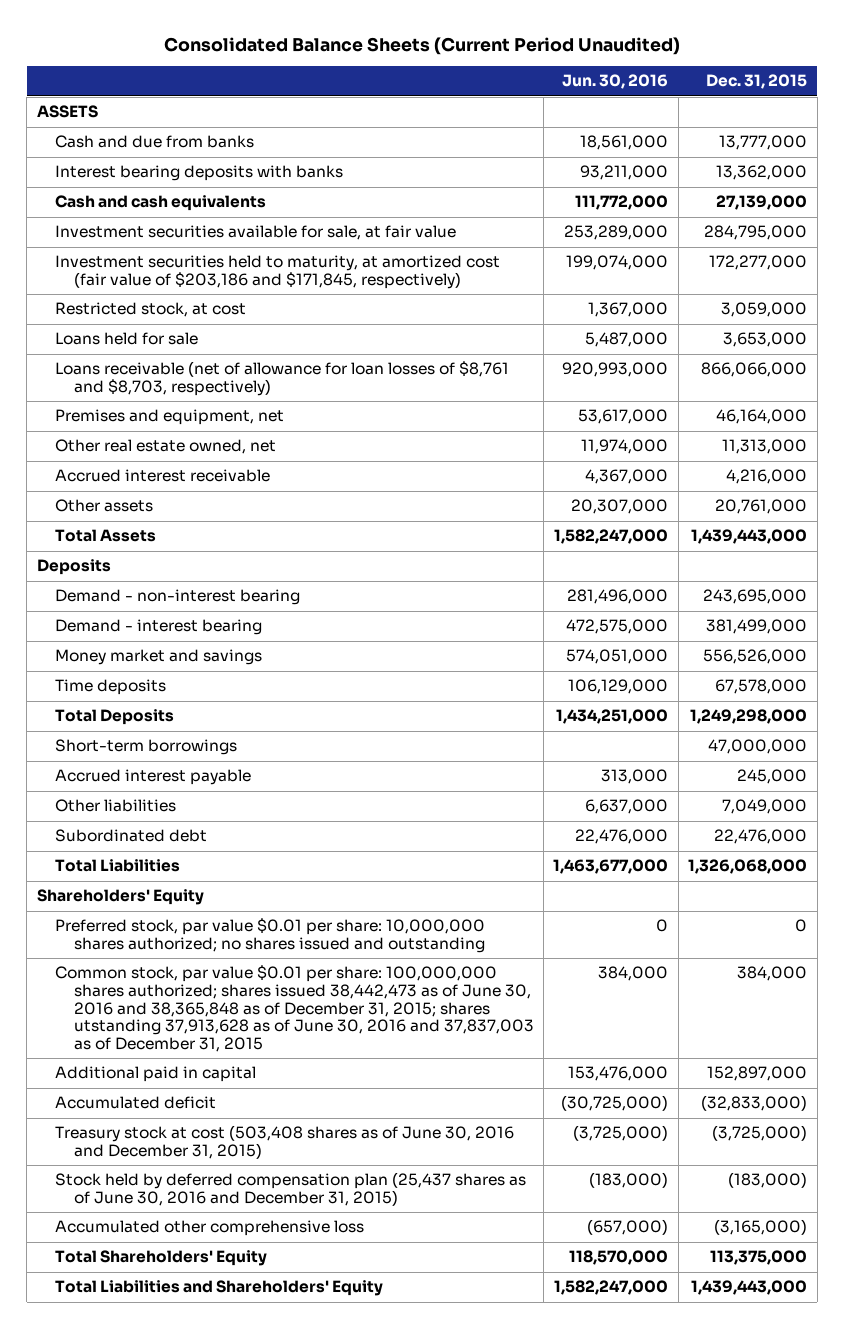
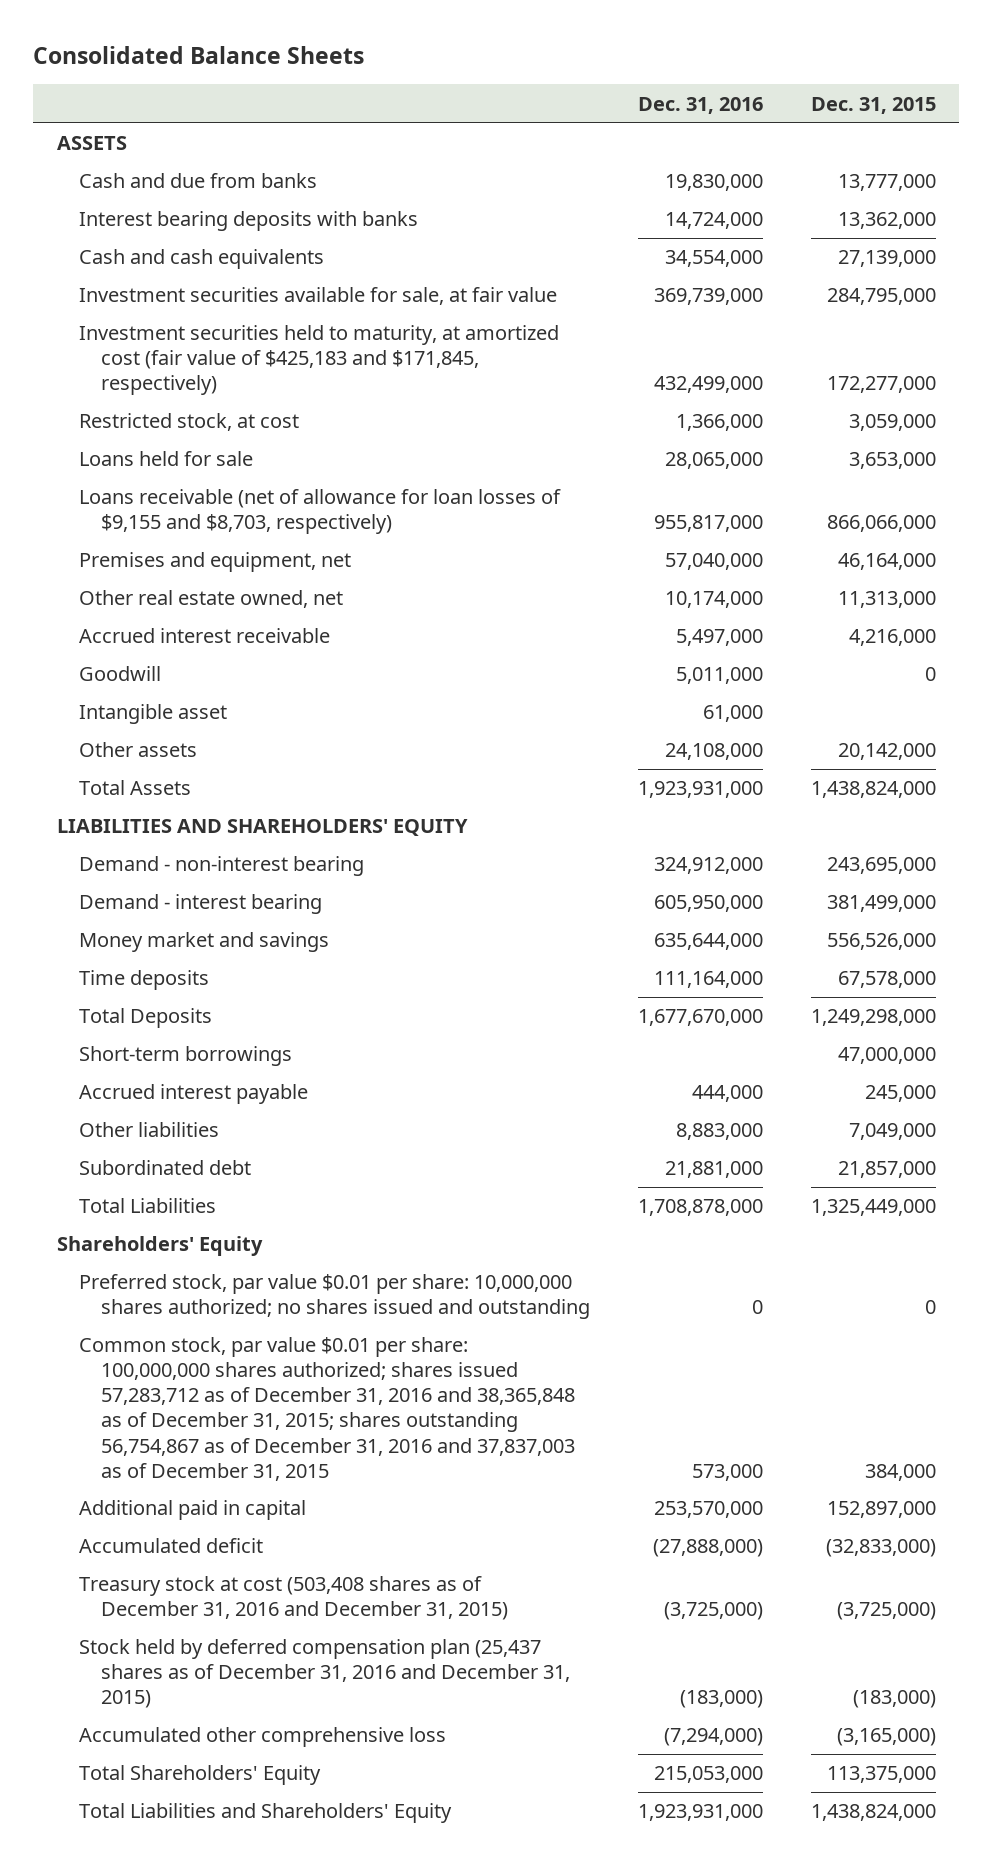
[163,36,680,55] Consolidated Balance Sheets (Current Period Unaudited) -> [32,46,364,65] Consolidated Balance Sheets
[562,74,669,90] Jun. 30, 2016 -> none
none -> [637,96,763,114] Dec. 31, 2016
[55,255,501,289] Investment securities held to maturity, at amortized cost (fair value of $203,186 and $171,845, respectively) -> [78,325,559,396] Investment securities held to maturity, at amortized cost (fair value of $425,183 and $171,845, respectively)
[55,361,510,396] Loans receivable (net of allowance for loan losses of $8,761 and $8,703, respectively) -> [78,489,561,535] Loans receivable (net of allowance for loan losses of $9,155 and $8,703, respectively)
[36,559,111,576] Deposits -> none
none -> [78,666,161,682] Goodwill
none -> [78,704,227,725] Intangible asset
[715,499,808,515] 20,761,000 -> [837,743,936,761] 20,142,000
[691,529,808,545] 1,439,443,000 -> [810,781,936,799] 1,438,824,000
none -> [56,819,468,837] LIABILITIES AND SHAREHOLDERS' EQUITY
[714,829,808,845] 22,476,000 -> [837,1161,936,1179] 21,857,000
[688,859,808,875] 1,326,068,000 -> [810,1199,936,1217] 1,325,449,000
[55,965,534,1052] Common stock, par value $0.01 per share: 100,000,000 shares authorized; shares issued 38,442,473 as of June 30, 2016 and 38,365,848 as of December 31, 2015; shares utstanding 37,913,628 as of June 30, 2016 and 37,837,003 as of December 31, 2015 -> [78,1337,576,1481] Common stock, par value $0.01 per share: 100,000,000 shares authorized; shares issued 57,283,712 as of December 31, 2016 and 38,365,848 as of December 31, 2015; shares outstanding 56,754,867 as of December 31, 2016 and 37,837,003 as of December 31, 2015
[55,1125,515,1159] Treasury stock at cost (503,408 shares as of June 30, 2016 and December 31, 2015) -> [78,1576,509,1621] Treasury stock at cost (503,408 shares as of December 31, 2016 and December 31, 2015)
[55,1172,527,1206] Stock held by deferred compensation plan (25,437 shares as of June 30, 2016 and December 31, 2015) -> [78,1639,571,1709] Stock held by deferred compensation plan (25,437 shares as of December 31, 2016 and December 31, 2015)
[691,1280,808,1296] 1,439,443,000 -> [810,1804,936,1822] 1,438,824,000

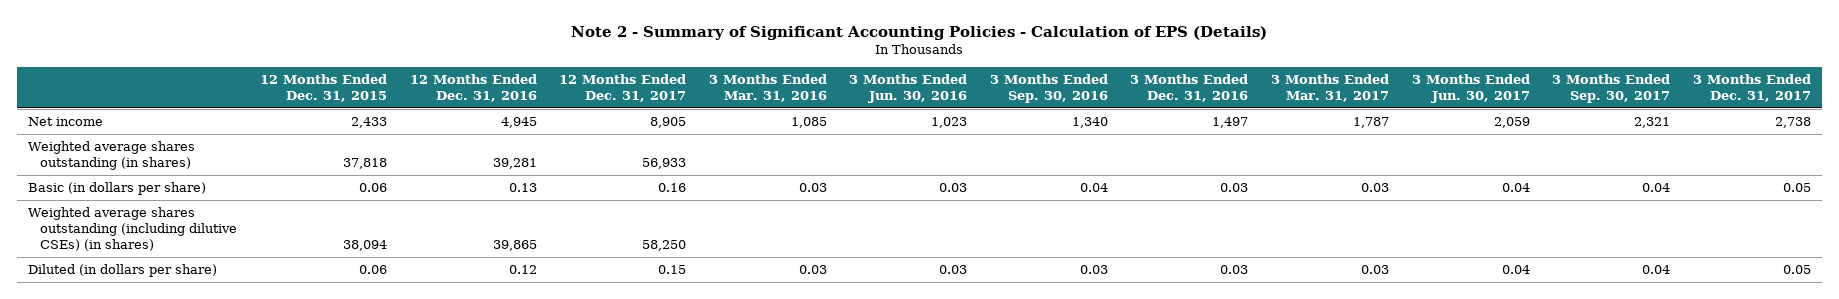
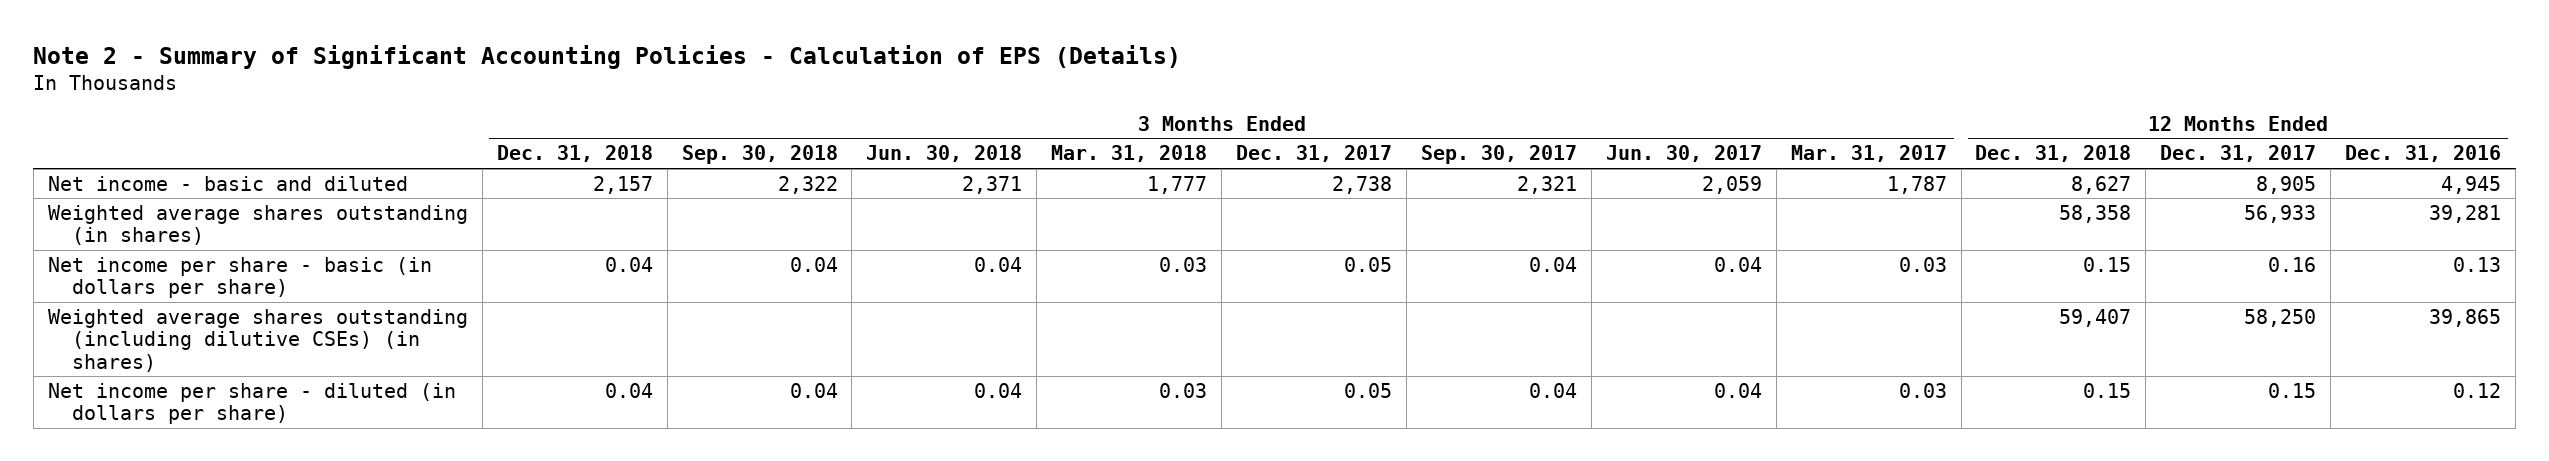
[259,74,387,103] 12 Months Ended Dec. 31, 2015 -> none
[708,74,827,103] 3 Months Ended Mar. 31, 2016 -> none
[849,74,968,104] 3 Months Ended Jun. 30, 2016 -> none
[989,74,1108,104] 3 Months Ended Sep. 30, 2016 -> none
[1130,74,1249,103] 3 Months Ended Dec. 31, 2016 -> none
none -> [496,145,653,163] Dec. 31, 2018
none -> [681,145,838,165] Sep. 30, 2018
none -> [866,145,1023,163] Jun. 30, 2018
none -> [1051,145,1208,163] Mar. 31, 2018
none -> [1975,145,2132,163] Dec. 31, 2018
[27,117,103,127] Net income -> [47,175,408,191] Net income - basic and diluted
[27,182,206,196] Basic (in dollars per share) -> [47,256,432,299] Net income per share - basic (in dollars per share)
[27,264,217,278] Diluted (in dollars per share) -> [47,382,456,425] Net income per share - diluted (in dollars per share)

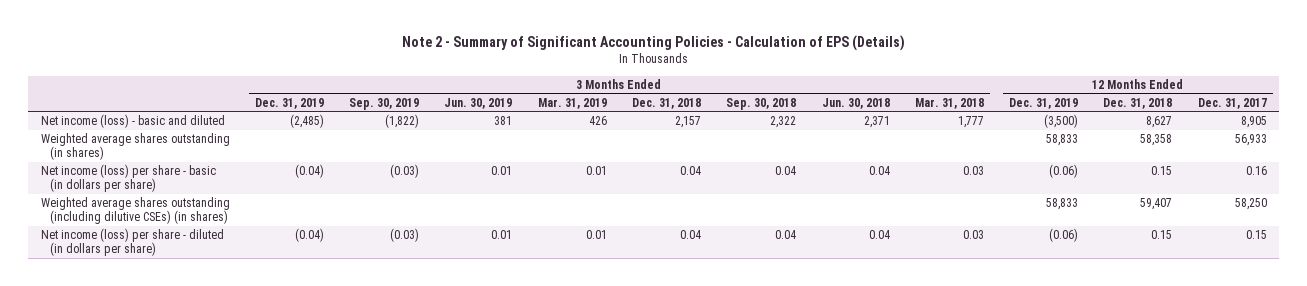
[1236,145,1393,163] Dec. 31, 2017 -> none
[1420,145,1577,165] Sep. 30, 2017 -> none
[1605,145,1762,163] Jun. 30, 2017 -> none
[1790,145,1947,163] Mar. 31, 2017 -> none
[2345,145,2502,163] Dec. 31, 2016 -> none
none -> [254,97,324,109] Dec. 31, 2019
none -> [349,97,420,110] Sep. 30, 2019
none -> [444,97,513,109] Jun. 30, 2019
none -> [537,97,607,109] Mar. 31, 2019
none -> [1009,97,1079,109] Dec. 31, 2019
[47,175,408,191] Net income - basic and diluted -> [40,114,225,129] Net income (loss) - basic and diluted
[47,256,432,299] Net income per share - basic (in dollars per share) -> [40,164,216,193] Net income (loss) per share - basic (in dollars per share)
[47,382,456,425] Net income per share - diluted (in dollars per share) -> [40,228,224,257] Net income (loss) per share - diluted (in dollars per share)

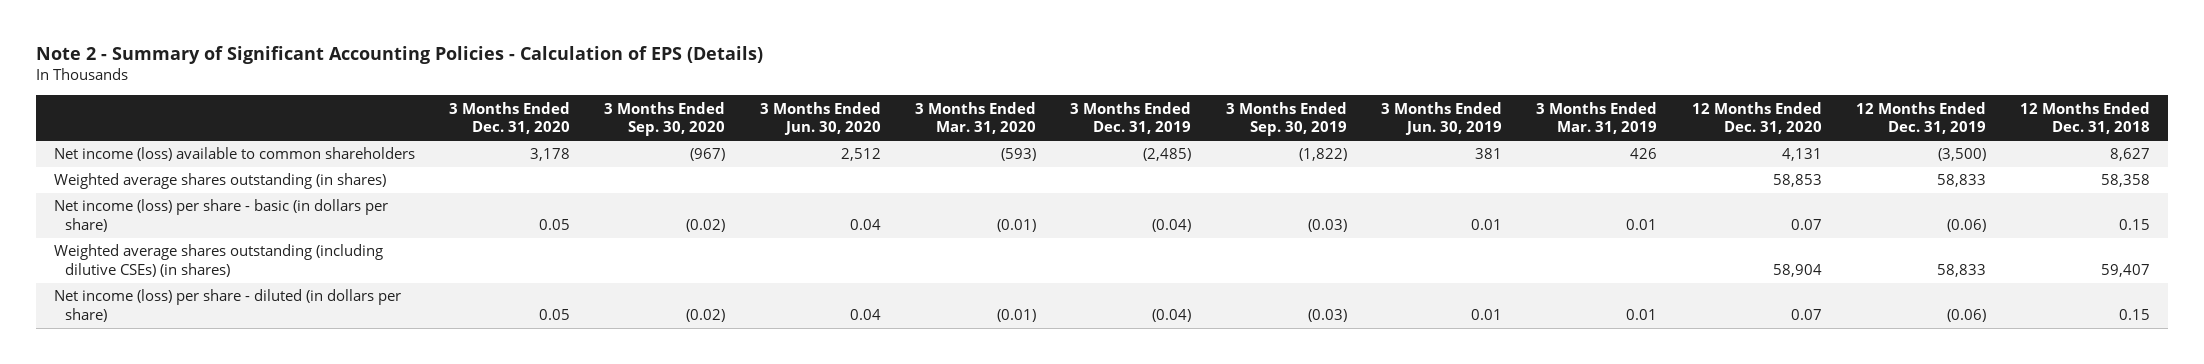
[632,97,702,109] Dec. 31, 2018 -> none
[726,97,797,110] Sep. 30, 2018 -> none
[821,97,890,109] Jun. 30, 2018 -> none
[914,97,984,109] Mar. 31, 2018 -> none
[1197,97,1267,109] Dec. 31, 2017 -> none
none -> [448,101,570,135] 3 Months Ended Dec. 31, 2020
none -> [604,101,726,137] 3 Months Ended Sep. 30, 2020
none -> [759,101,881,136] 3 Months Ended Jun. 30, 2020
none -> [915,101,1037,135] 3 Months Ended Mar. 31, 2020
none -> [1691,101,1822,135] 12 Months Ended Dec. 31, 2020
[40,114,225,129] Net income (loss) - basic and diluted -> [53,147,415,162] Net income (loss) available to common shareholders

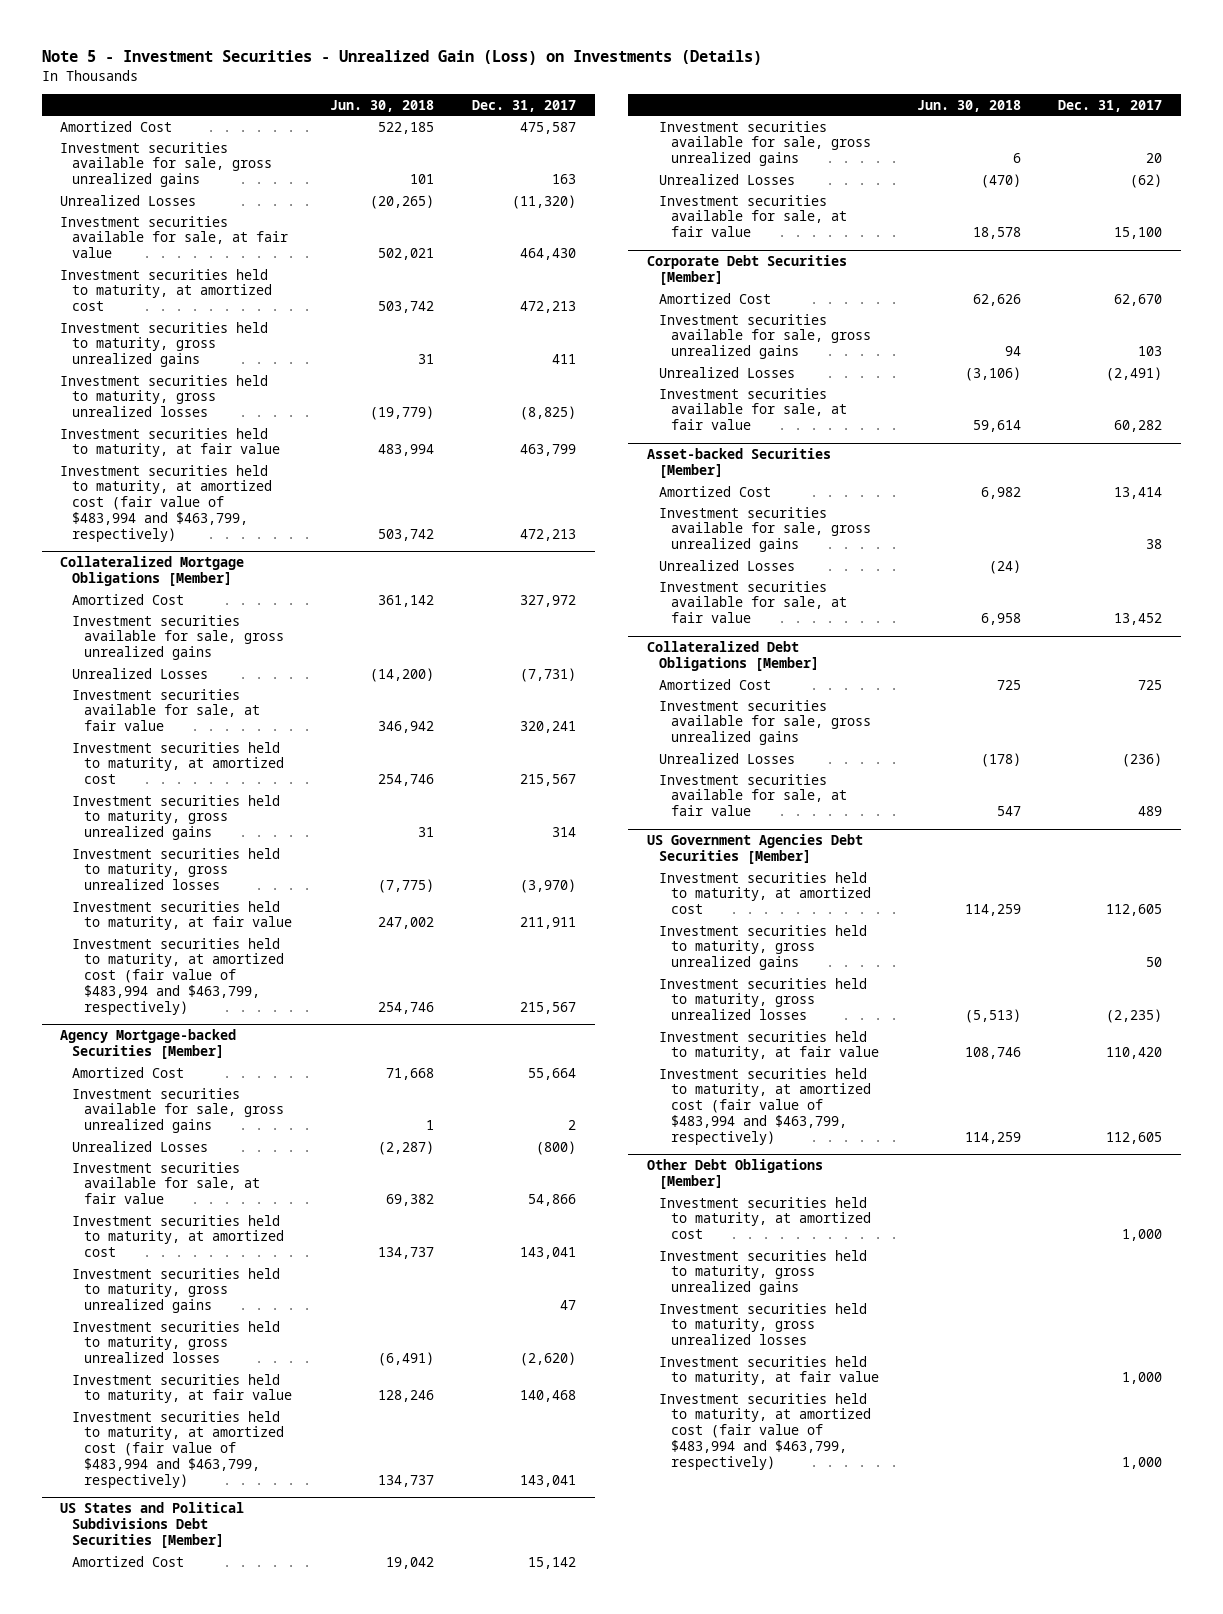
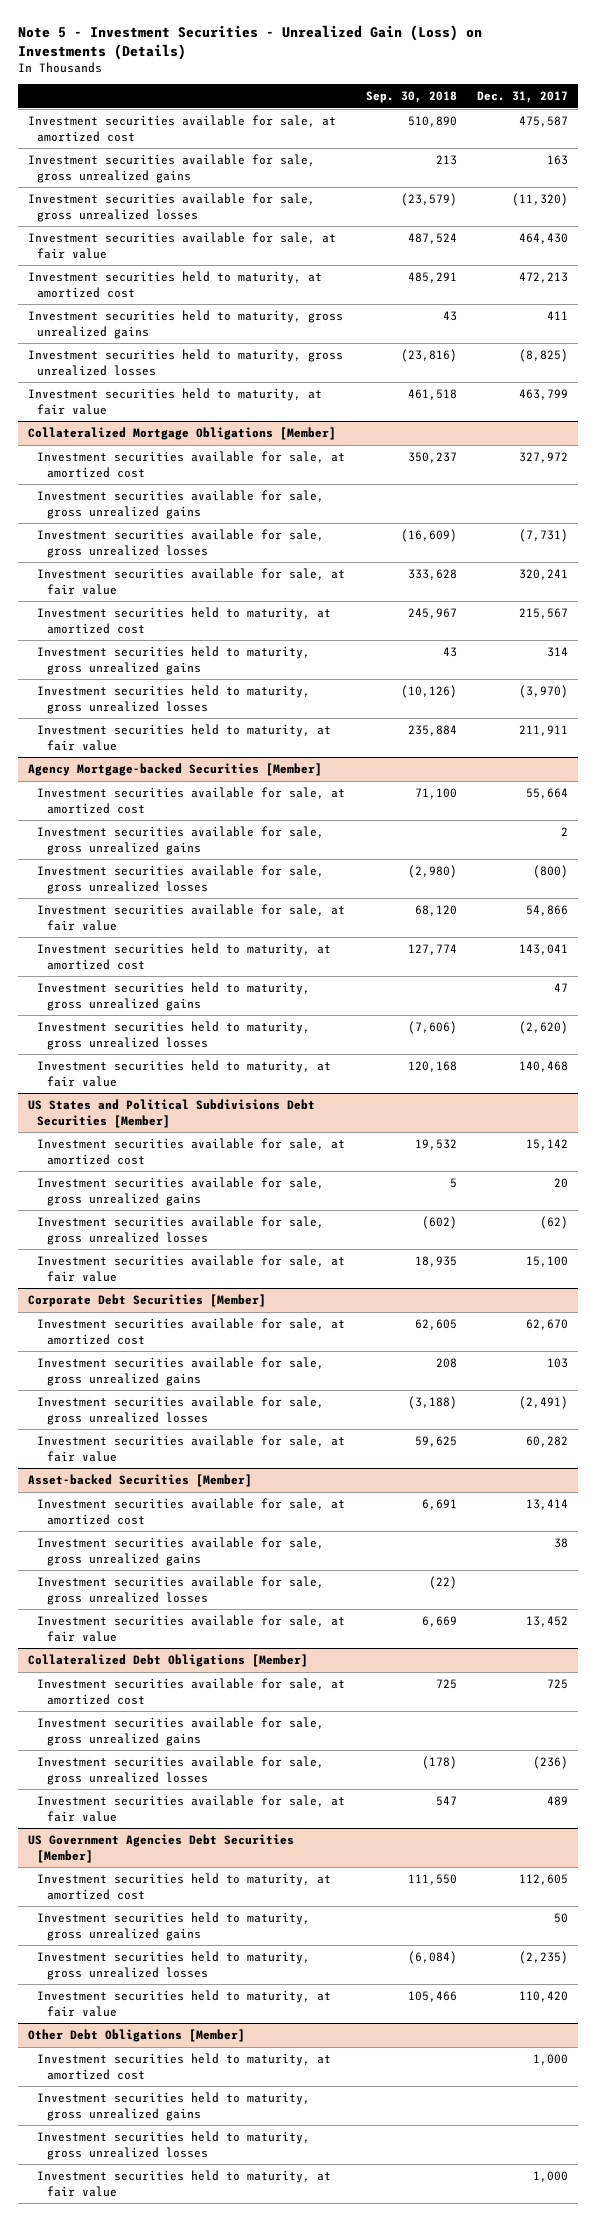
[329,99,434,112] Jun. 30, 2018 -> none
none -> [365,91,457,104] Sep. 30, 2018
[60,120,173,132] Amortized Cost -> [28,115,337,142] Investment securities available for sale, at amortized cost
[60,194,197,206] Unrealized Losses -> [28,193,316,222] Investment securities available for sale, gross unrealized losses
[60,464,273,542] Investment securities held to maturity, at amortized cost (fair value of $483,994 and $463,799, respectively) -> none
[72,593,185,605] Amortized Cost -> [37,451,346,478] Investment securities available for sale, at amortized cost
[72,667,209,679] Unrealized Losses -> [37,529,325,558] Investment securities available for sale, gross unrealized losses
[72,937,285,1015] Investment securities held to maturity, at amortized cost (fair value of $483,994 and $463,799, respectively) -> none
[72,1066,185,1078] Amortized Cost -> [37,787,346,814] Investment securities available for sale, at amortized cost
[72,1140,209,1152] Unrealized Losses -> [37,865,325,894] Investment securities available for sale, gross unrealized losses
[72,1410,285,1488] Investment securities held to maturity, at amortized cost (fair value of $483,994 and $463,799, respectively) -> none
[72,1555,185,1567] Amortized Cost -> [37,1138,346,1165] Investment securities available for sale, at amortized cost
[658,173,795,185] Unrealized Losses -> [37,1216,325,1245] Investment securities available for sale, gross unrealized losses
[658,292,771,304] Amortized Cost -> [37,1318,346,1345] Investment securities available for sale, at amortized cost
[658,366,795,378] Unrealized Losses -> [37,1396,325,1425] Investment securities available for sale, gross unrealized losses
[658,485,771,497] Amortized Cost -> [37,1498,346,1525] Investment securities available for sale, at amortized cost
[658,559,795,571] Unrealized Losses -> [37,1576,325,1605] Investment securities available for sale, gross unrealized losses
[658,678,771,690] Amortized Cost -> [37,1678,346,1705] Investment securities available for sale, at amortized cost
[658,752,795,764] Unrealized Losses -> [37,1756,325,1785] Investment securities available for sale, gross unrealized losses
[658,1067,871,1145] Investment securities held to maturity, at amortized cost (fair value of $483,994 and $463,799, respectively) -> none
[658,1392,871,1470] Investment securities held to maturity, at amortized cost (fair value of $483,994 and $463,799, respectively) -> none

